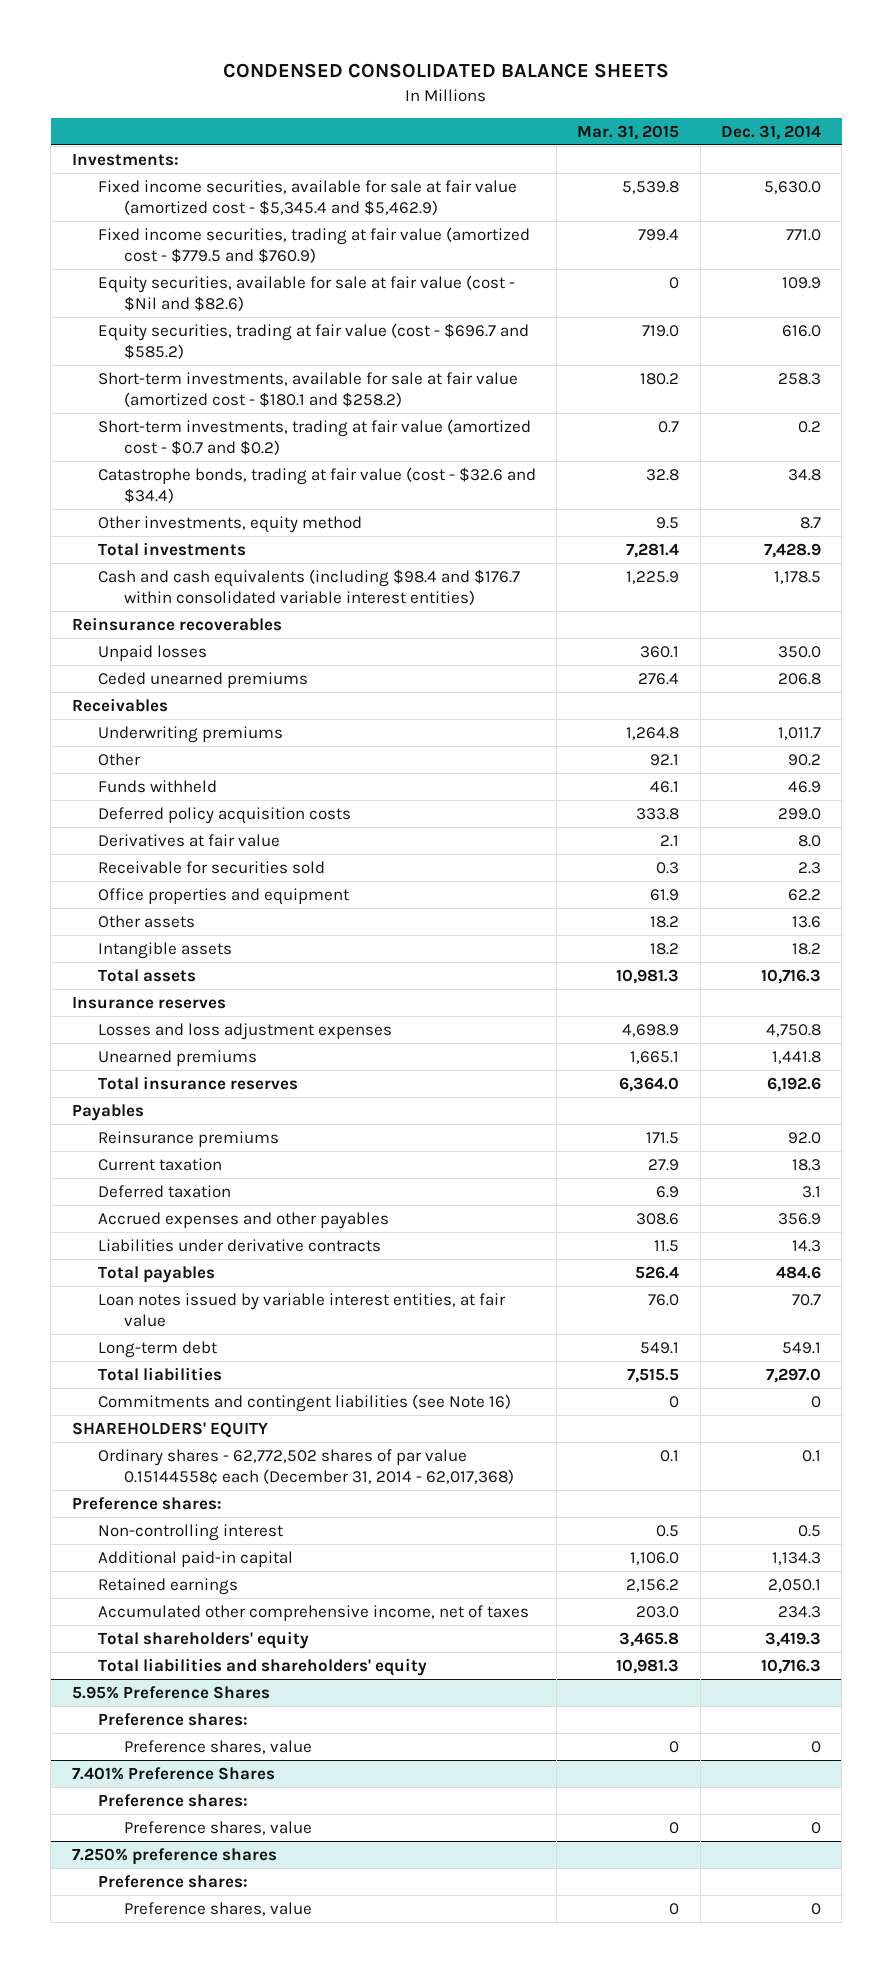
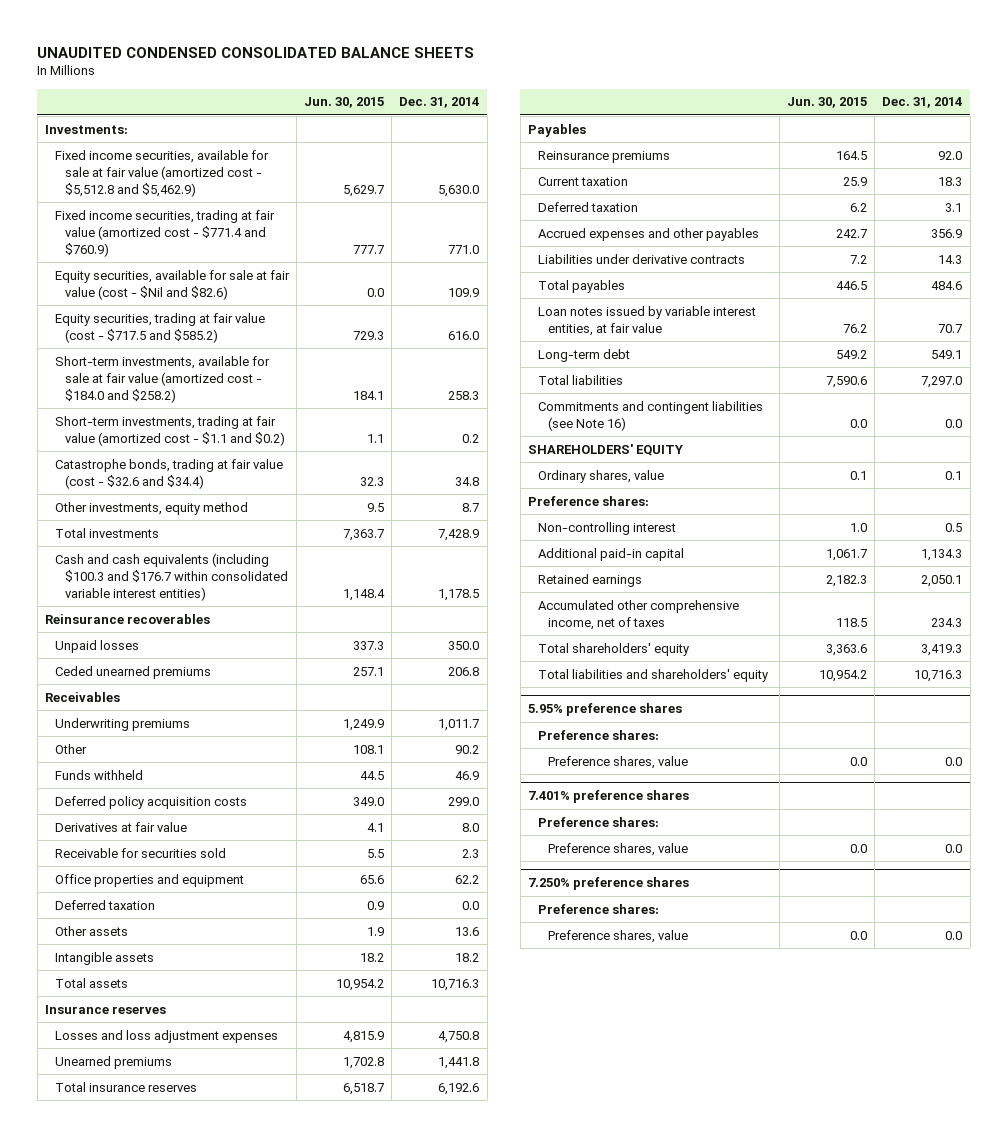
[223,63,670,79] CONDENSED CONSOLIDATED BALANCE SHEETS -> [37,46,475,58] UNAUDITED CONDENSED CONSOLIDATED BALANCE SHEETS
[577,124,680,140] Mar. 31, 2015 -> none
none -> [304,97,385,109] Jun. 30, 2015
[97,179,517,215] Fixed income securities, available for sale at fair value (amortized cost - $5,345.4 and $5,462.9) -> [55,149,270,197] Fixed income securities, available for sale at fair value (amortized cost - $5,512.8 and $5,462.9)
[97,226,530,263] Fixed income securities, trading at fair value (amortized cost - $779.5 and $760.9) -> [55,209,276,257] Fixed income securities, trading at fair value (amortized cost - $771.4 and $760.9)
[97,322,529,359] Equity securities, trading at fair value (cost - $696.7 and $585.2) -> [55,312,266,343] Equity securities, trading at fair value (cost - $717.5 and $585.2)
[97,371,518,407] Short-term investments, available for sale at fair value (amortized cost - $180.1 and $258.2) -> [55,355,271,403] Short-term investments, available for sale at fair value (amortized cost - $184.0 and $258.2)
[97,418,531,455] Short-term investments, trading at fair value (amortized cost - $0.7 and $0.2) -> [55,415,286,446] Short-term investments, trading at fair value (amortized cost - $1.1 and $0.2)
[97,568,520,605] Cash and cash equivalents (including $98.4 and $176.7 within consolidated variable interest entities) -> [55,552,289,601] Cash and cash equivalents (including $100.3 and $176.7 within consolidated variable interest entities)
none -> [55,899,156,910] Deferred taxation
[810,1395,821,1408] 0 -> [945,418,963,428] 0.0
[97,1448,515,1484] Ordinary shares - 62,772,502 shares of par value 0.15144558¢ each (December 31, 2014 - 62,017,368) -> [538,469,665,483] Ordinary shares, value
[71,1685,270,1699] 5.95% Preference Shares -> [527,703,682,717] 5.95% preference shares
[810,1740,821,1753] 0 -> [945,756,963,766] 0.0
[71,1766,275,1780] 7.401% Preference Shares -> [527,790,689,804] 7.401% preference shares
[810,1821,821,1834] 0 -> [945,843,963,853] 0.0
[810,1902,821,1915] 0 -> [945,930,963,940] 0.0

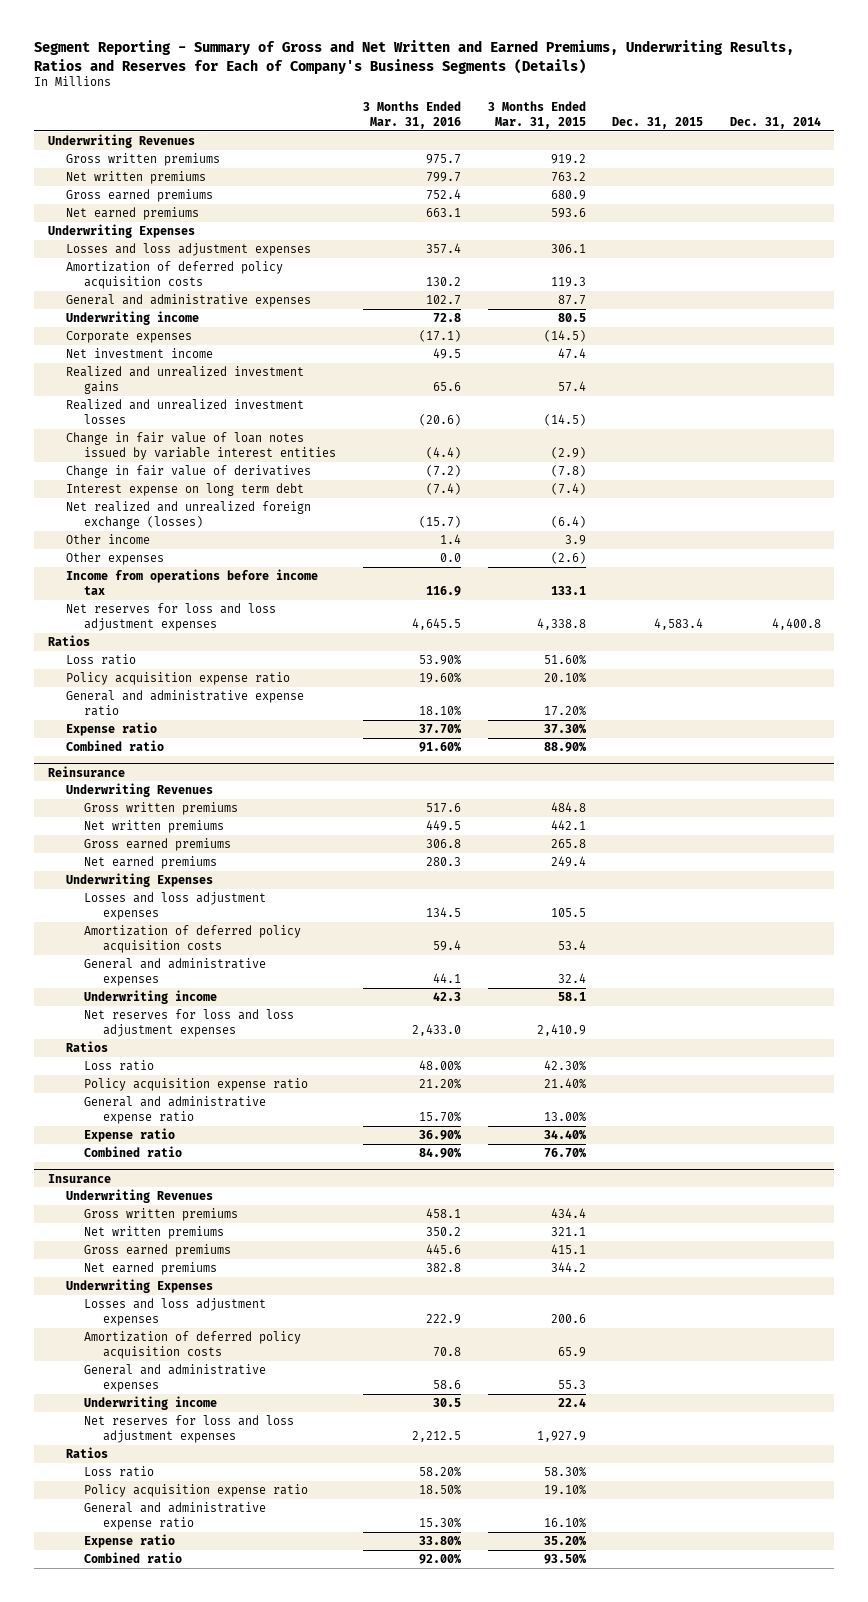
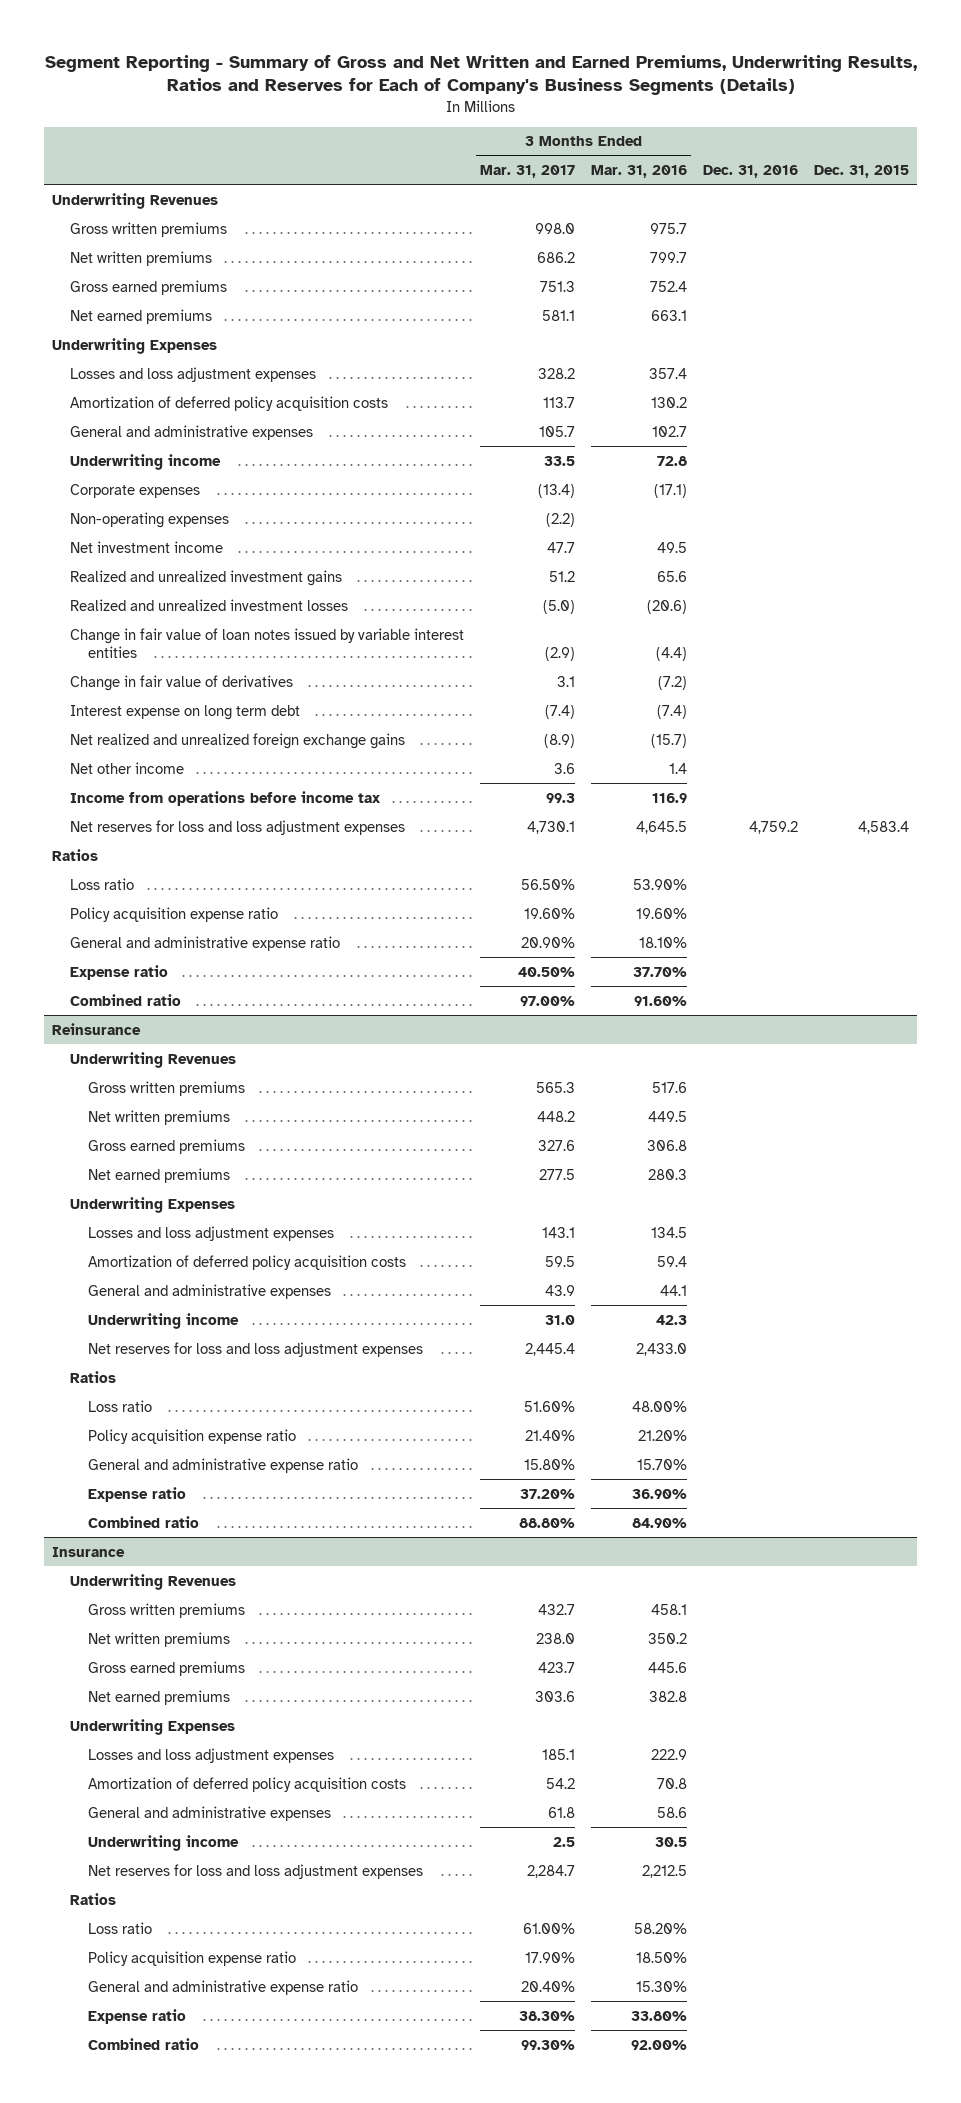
[487,101,586,130] 3 Months Ended Mar. 31, 2015 -> none
[729,117,821,130] Dec. 31, 2014 -> none
none -> [480,165,576,179] Mar. 31, 2017
none -> [703,165,799,179] Dec. 31, 2016
none -> [70,511,230,528] Non-operating expenses
[65,552,164,566] Other expenses -> none
[65,501,311,529] Net realized and unrealized foreign exchange (losses) -> [70,732,406,749] Net realized and unrealized foreign exchange gains
[65,534,150,545] Other income -> [70,761,185,774] Net other income

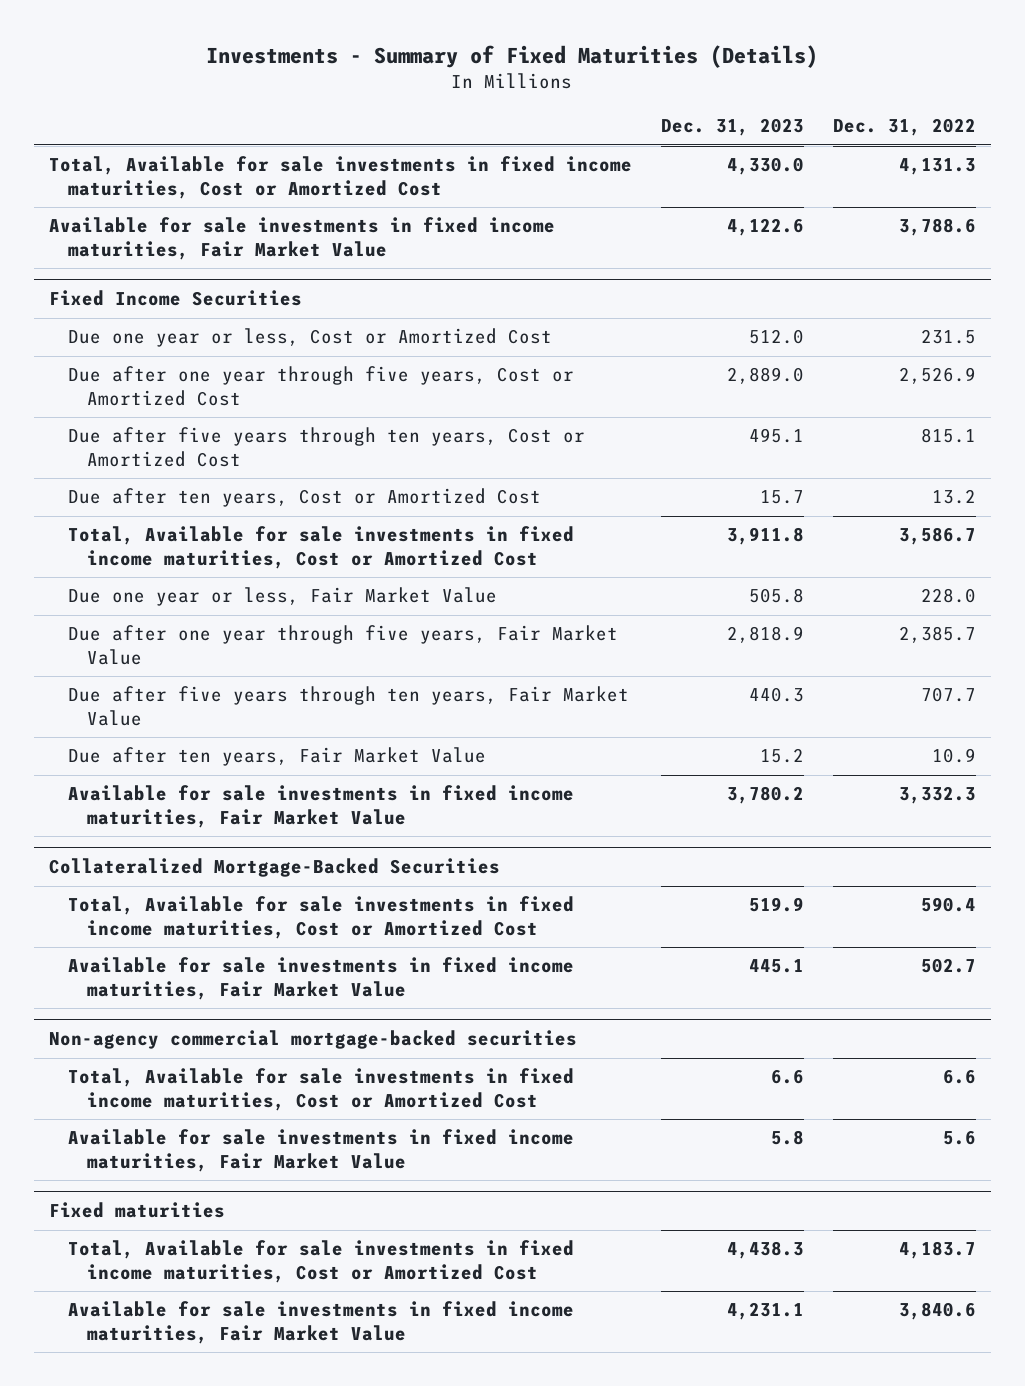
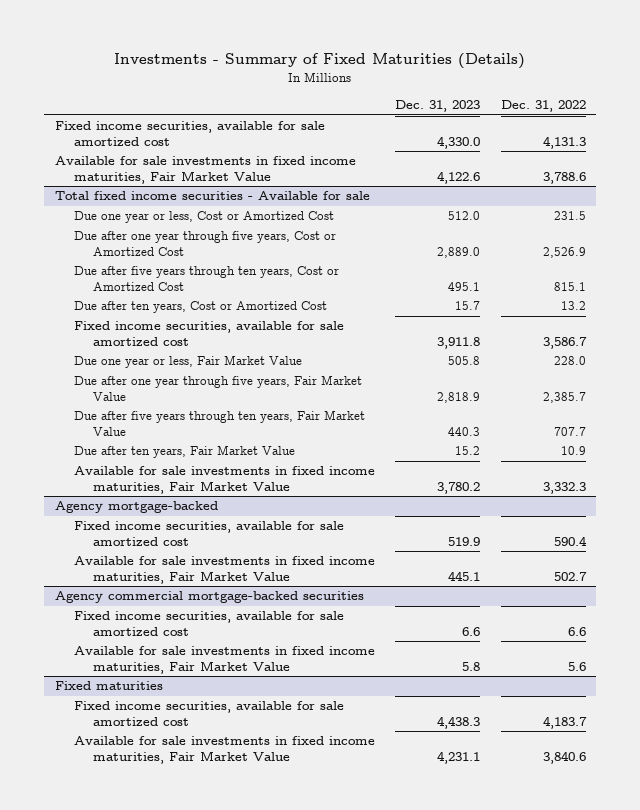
[48,156,632,199] Total, Available for sale investments in fixed income maturities, Cost or Amortized Cost -> [54,121,325,146] Fixed income securities, available for sale amortized cost
[48,290,302,307] Fixed Income Securities -> [54,191,370,201] Total fixed income securities - Available for sale
[67,526,574,569] Total, Available for sale investments in fixed income maturities, Cost or Amortized Cost -> [73,321,344,346] Fixed income securities, available for sale amortized cost
[48,858,500,878] Collateralized Mortgage-Backed Securities -> [54,501,218,514] Agency mortgage-backed
[67,896,574,939] Total, Available for sale investments in fixed income maturities, Cost or Amortized Cost -> [73,521,344,546] Fixed income securities, available for sale amortized cost
[48,1030,577,1050] Non-agency commercial mortgage-backed securities -> [54,591,364,604] Agency commercial mortgage-backed securities
[67,1068,574,1111] Total, Available for sale investments in fixed income maturities, Cost or Amortized Cost -> [73,611,344,636] Fixed income securities, available for sale amortized cost
[67,1240,574,1283] Total, Available for sale investments in fixed income maturities, Cost or Amortized Cost -> [73,701,344,726] Fixed income securities, available for sale amortized cost

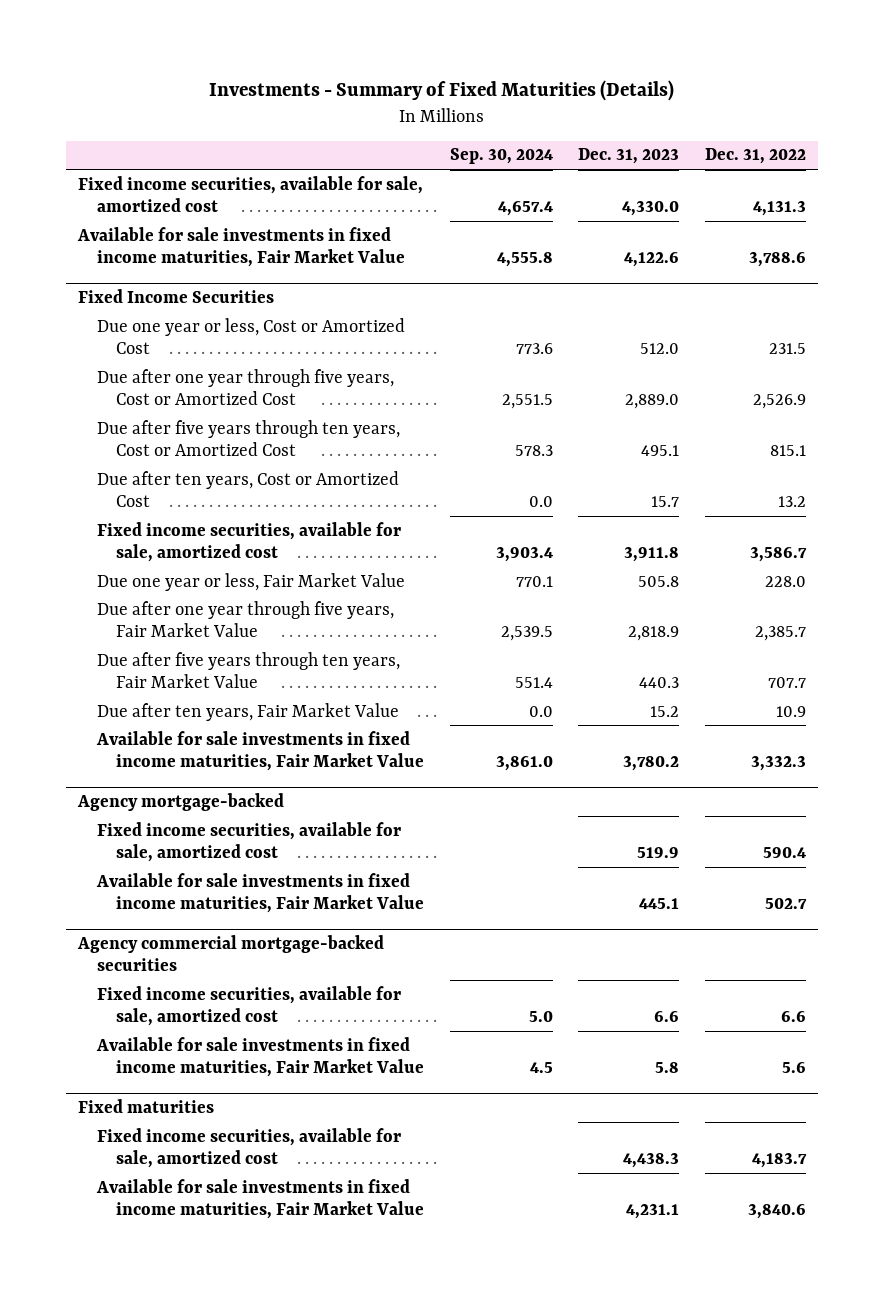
none -> [449,148,553,165] Sep. 30, 2024
[54,121,325,146] Fixed income securities, available for sale amortized cost -> [78,175,424,213] Fixed income securities, available for sale, amortized cost
[54,191,370,201] Total fixed income securities - Available for sale -> [78,288,275,303] Fixed Income Securities
[73,321,344,346] Fixed income securities, available for sale amortized cost -> [97,521,402,563] Fixed income securities, available for sale, amortized cost
[73,521,344,546] Fixed income securities, available for sale amortized cost -> [97,821,402,863] Fixed income securities, available for sale, amortized cost
[73,611,344,636] Fixed income securities, available for sale amortized cost -> [97,985,402,1027] Fixed income securities, available for sale, amortized cost
[73,701,344,726] Fixed income securities, available for sale amortized cost -> [97,1127,402,1169] Fixed income securities, available for sale, amortized cost

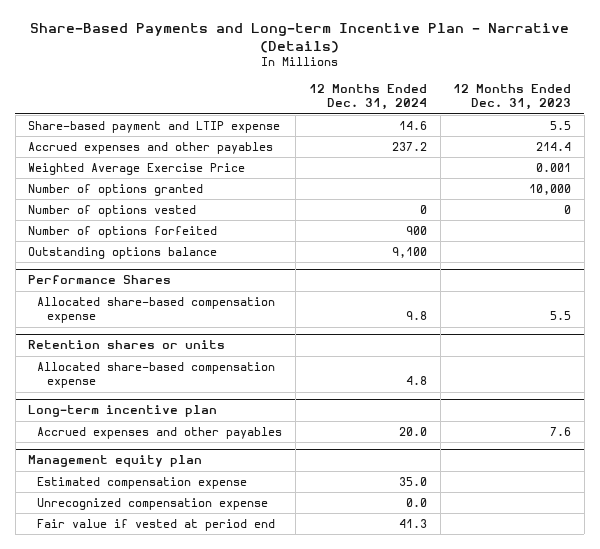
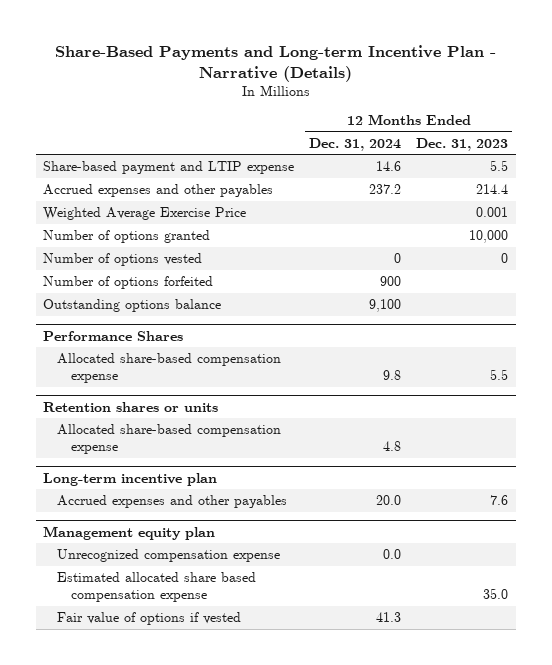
[37,477,248,490] Estimated compensation expense -> none
none -> [57,571,257,603] Estimated allocated share based compensation expense
[37,519,276,532] Fair value if vested at period end -> [57,611,242,625] Fair value of options if vested

